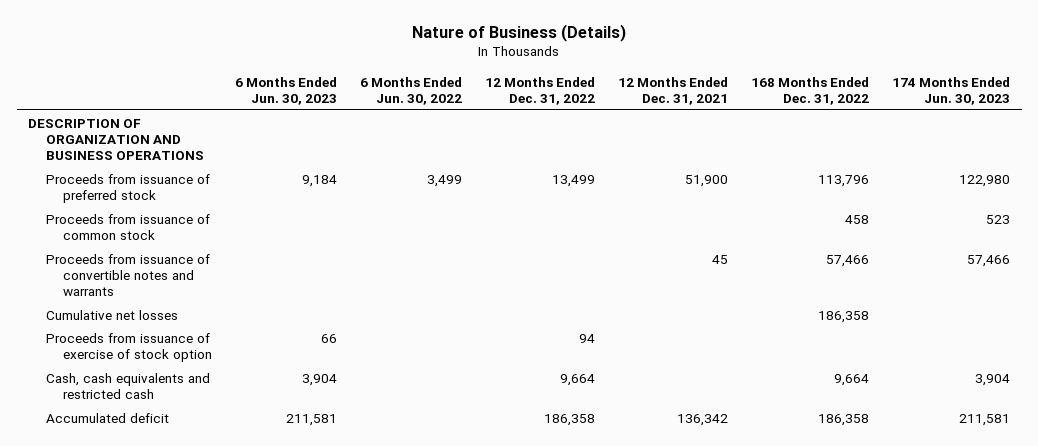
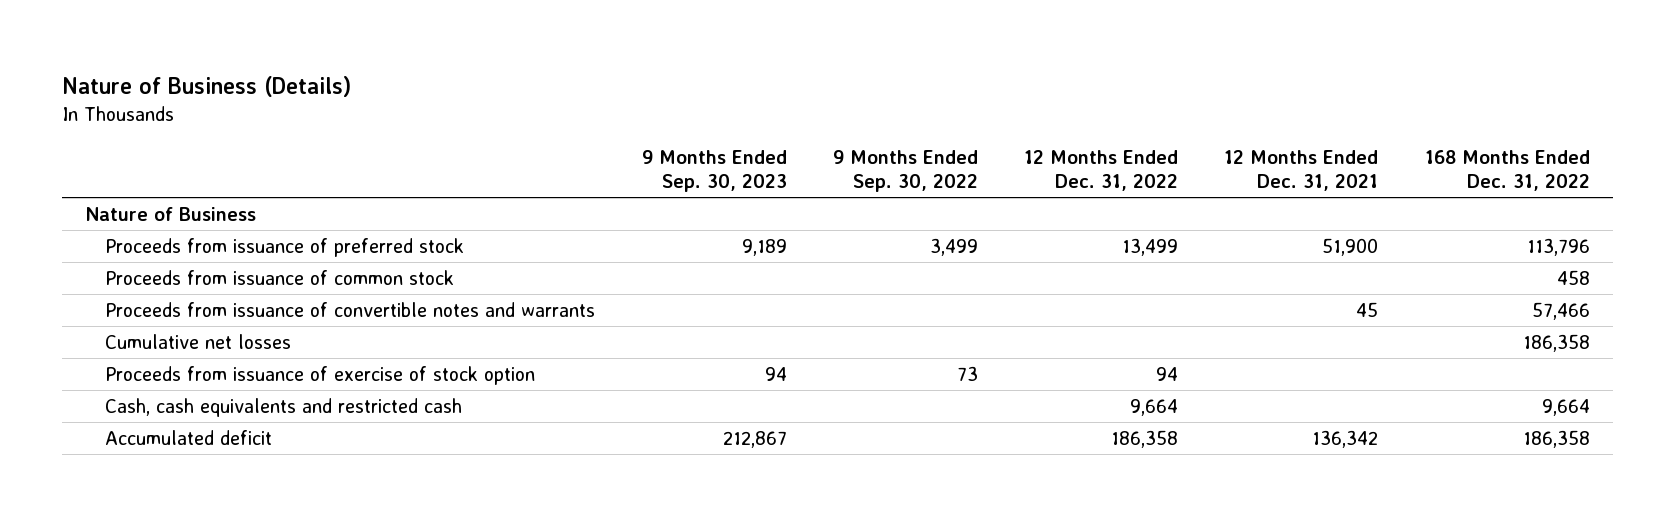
[235,76,338,105] 6 Months Ended Jun. 30, 2023 -> none
[360,76,463,105] 6 Months Ended Jun. 30, 2022 -> none
[892,76,1011,105] 174 Months Ended Jun. 30, 2023 -> none
none -> [641,150,787,193] 9 Months Ended Sep. 30, 2023
none -> [832,150,978,193] 9 Months Ended Sep. 30, 2022
[28,118,204,161] DESCRIPTION OF ORGANIZATION AND BUSINESS OPERATIONS -> [85,207,257,222] Nature of Business

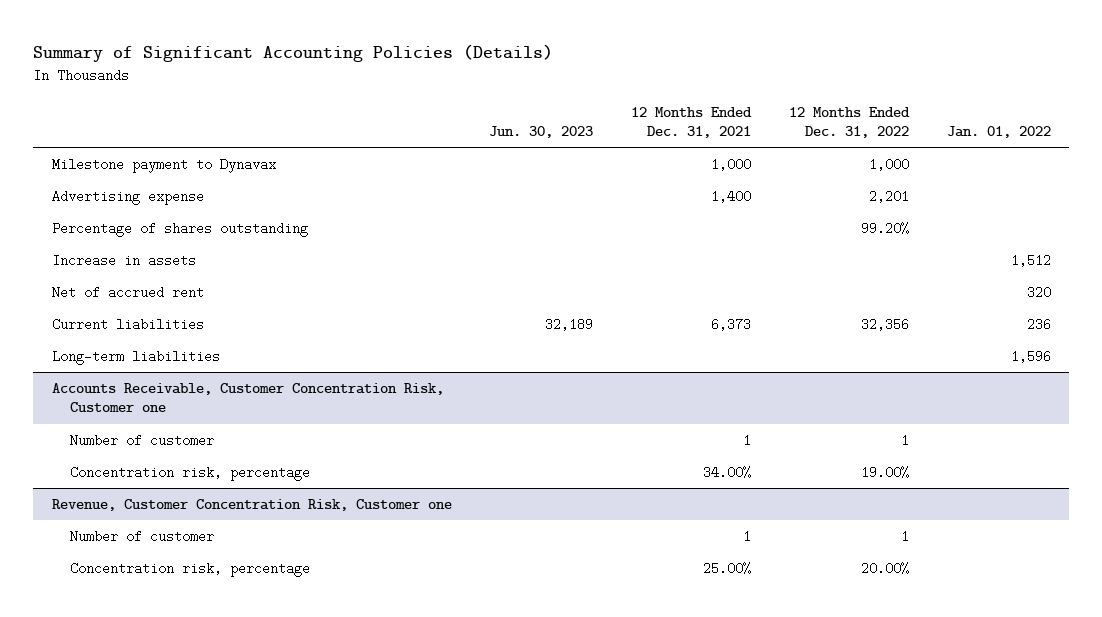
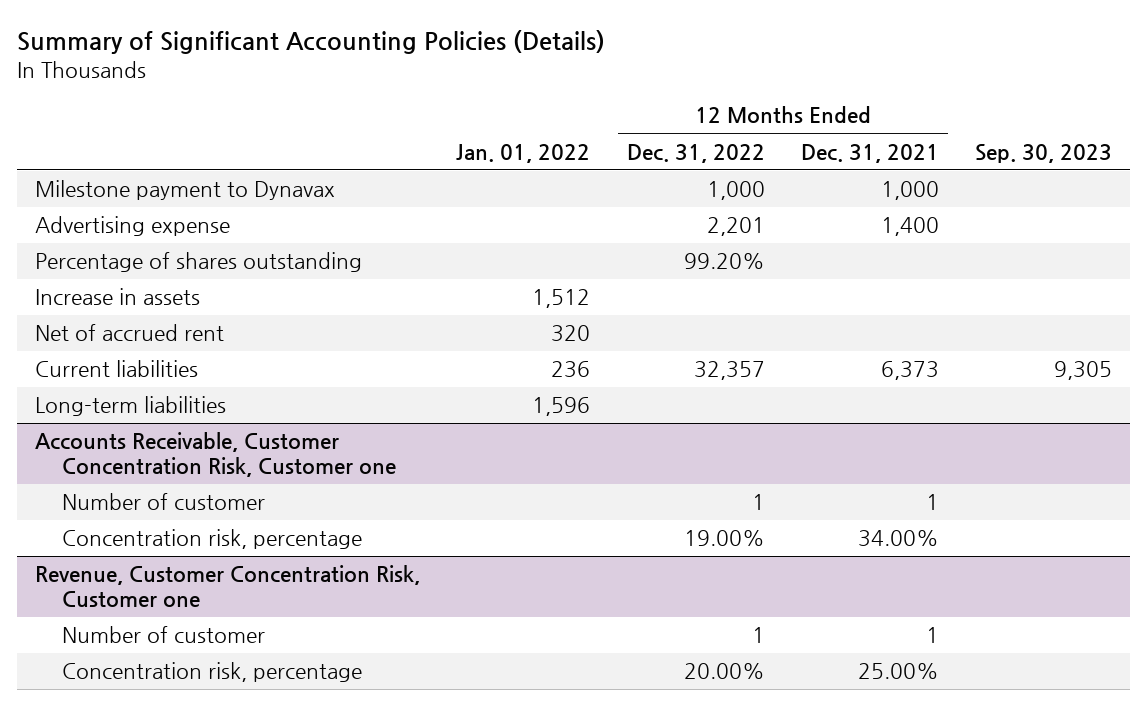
[489,126,594,139] Jun. 30, 2023 -> none
none -> [974,143,1112,163] Sep. 30, 2023
[860,317,909,331] 32,356 -> [693,361,765,381] 32,357

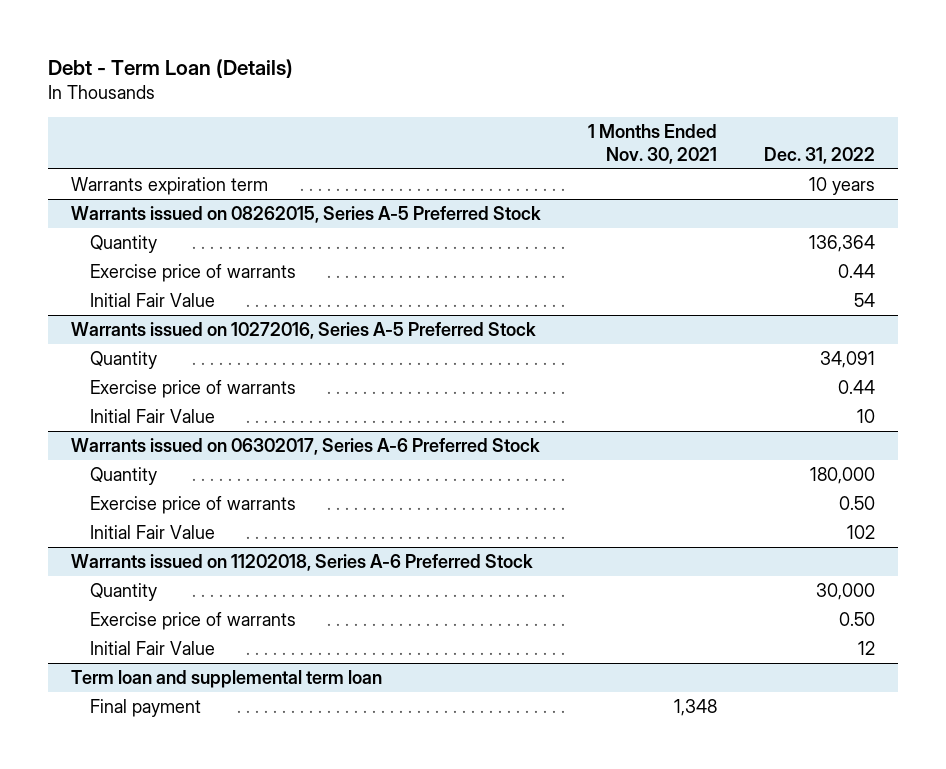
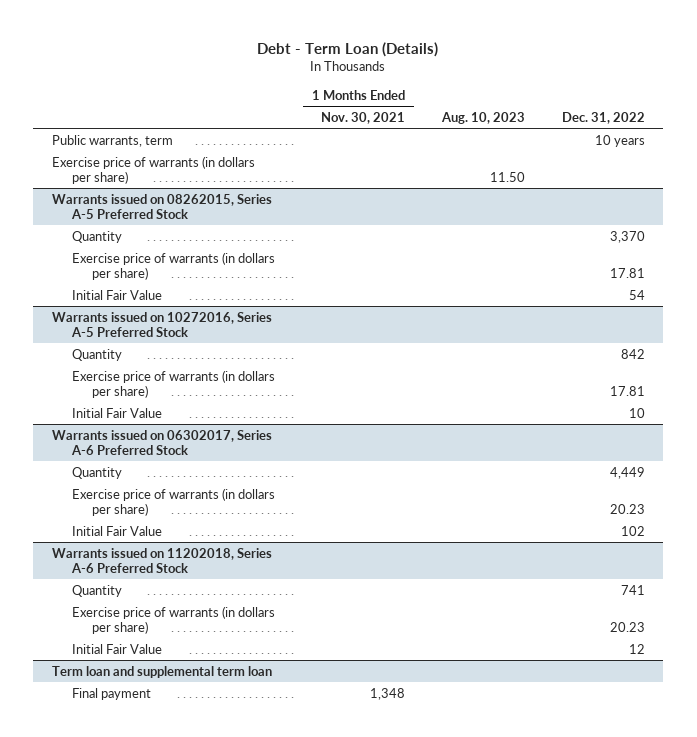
none -> [440,111,525,124] Aug. 10, 2023
[71,176,269,195] Warrants expiration term -> [51,134,173,147] Public warrants, term
none -> [51,155,255,185] Exercise price of warrants (in dollars per share)
[808,234,875,252] 136,364 -> [609,230,645,243] 3,370
[90,263,297,282] Exercise price of warrants -> [72,251,276,281] Exercise price of warrants (in dollars per share)
[837,263,875,278] 0.44 -> [609,268,645,279] 17.81
[819,350,875,368] 34,091 -> [620,348,645,359] 842
[90,379,297,398] Exercise price of warrants -> [72,369,276,399] Exercise price of warrants (in dollars per share)
[837,379,875,394] 0.44 -> [609,386,645,397] 17.81
[809,466,875,484] 180,000 -> [609,466,645,479] 4,449
[90,495,297,514] Exercise price of warrants -> [72,487,276,517] Exercise price of warrants (in dollars per share)
[838,495,875,510] 0.50 -> [609,504,645,515] 20.23
[815,582,875,600] 30,000 -> [620,584,645,595] 741
[90,611,297,630] Exercise price of warrants -> [72,605,276,635] Exercise price of warrants (in dollars per share)
[838,611,875,626] 0.50 -> [609,622,645,633] 20.23

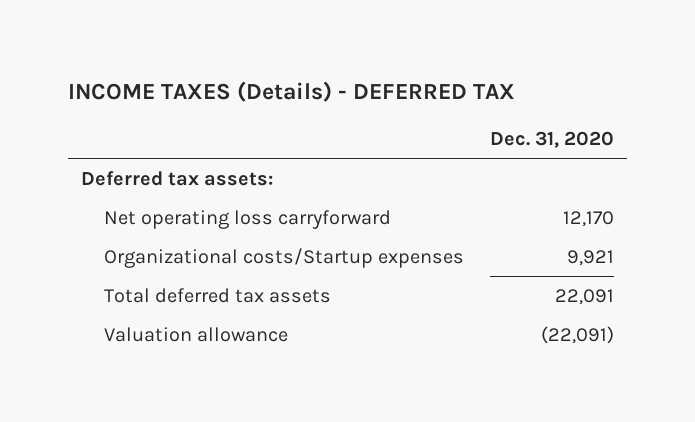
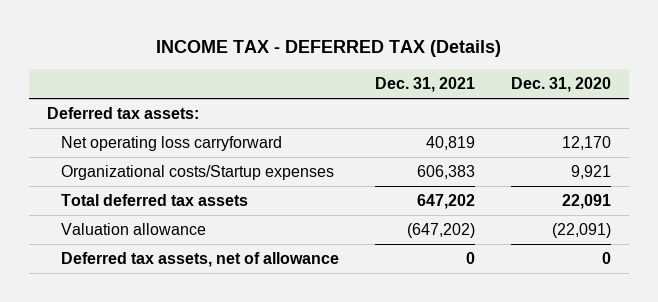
[67,81,515,103] INCOME TAXES (Details) - DEFERRED TAX -> [155,40,501,58] INCOME TAX - DEFERRED TAX (Details)
none -> [375,77,476,93] Dec. 31, 2021
none -> [61,252,340,268] Deferred tax assets, net of allowance

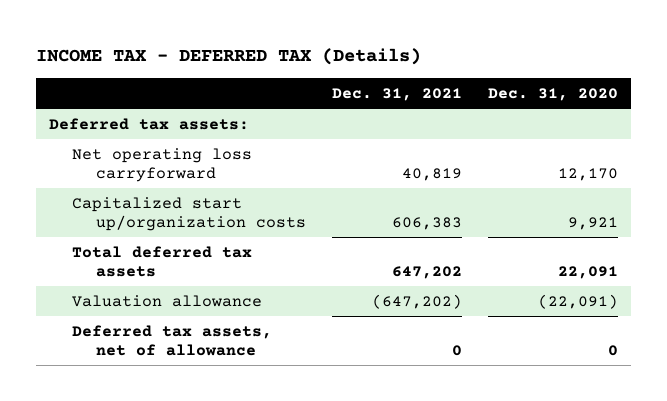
[61,165,335,181] Organizational costs/Startup expenses -> [72,196,306,231] Capitalized start up/organization costs

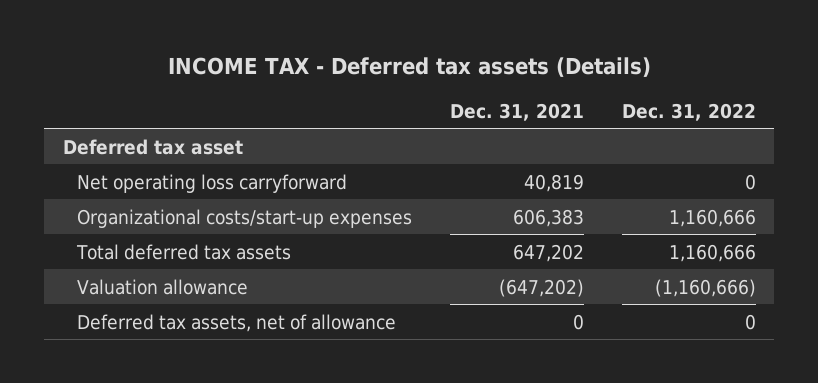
[35,48,421,66] INCOME TAX - DEFERRED TAX (Details) -> [168,56,652,77] INCOME TAX - Deferred tax assets (Details)
[488,87,619,101] Dec. 31, 2020 -> none
none -> [621,102,756,121] Dec. 31, 2022
[48,117,249,130] Deferred tax assets: -> [62,138,243,155] Deferred tax asset
[72,196,306,231] Capitalized start up/organization costs -> [77,208,413,228] Organizational costs/start-up expenses

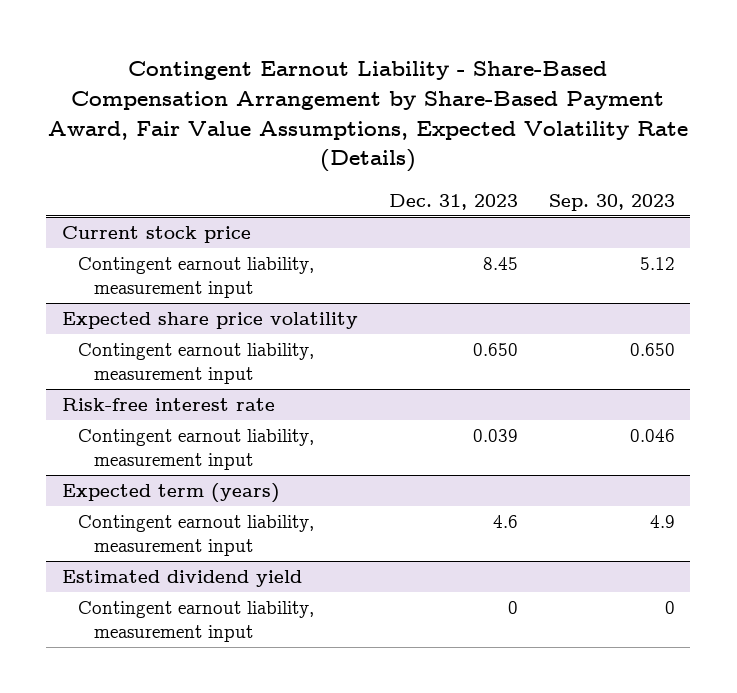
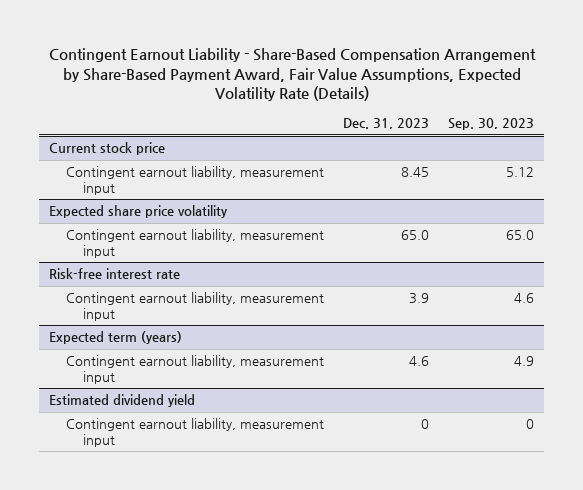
[472,343,518,357] 0.650 -> [401,230,430,241] 65.0
[629,343,675,357] 0.650 -> [506,230,535,241] 65.0
[472,429,518,443] 0.039 -> [409,293,430,305] 3.9
[629,429,675,443] 0.046 -> [514,293,535,304] 4.6

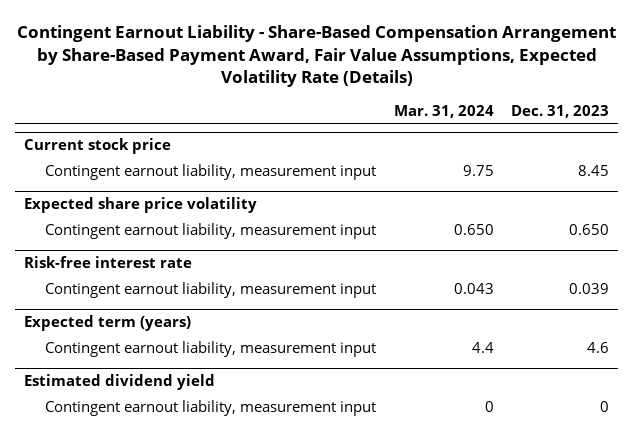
[448,118,535,131] Sep. 30, 2023 -> none
none -> [393,104,494,118] Mar. 31, 2024
[401,230,430,241] 65.0 -> [569,223,610,235] 0.650
[409,293,430,305] 3.9 -> [569,282,610,294] 0.039

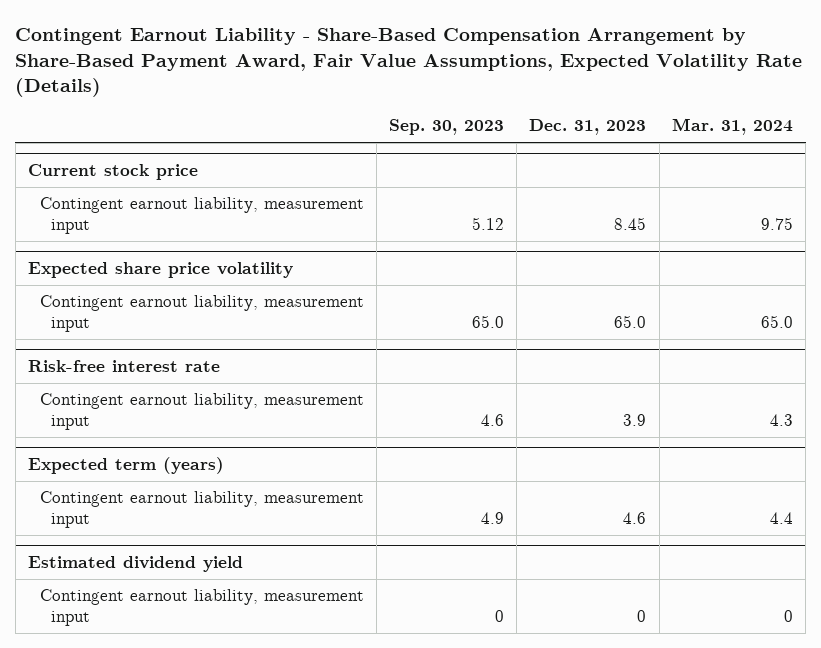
none -> [388,119,504,136] Sep. 30, 2023
[453,223,494,235] 0.650 -> [760,314,793,328] 65.0
[569,223,610,235] 0.650 -> [614,314,647,328] 65.0
[453,282,494,294] 0.043 -> [769,413,793,426] 4.3
[569,282,610,294] 0.039 -> [623,413,647,426] 3.9

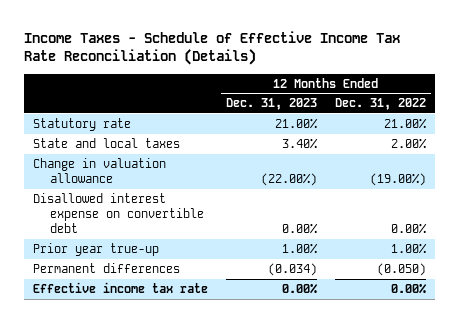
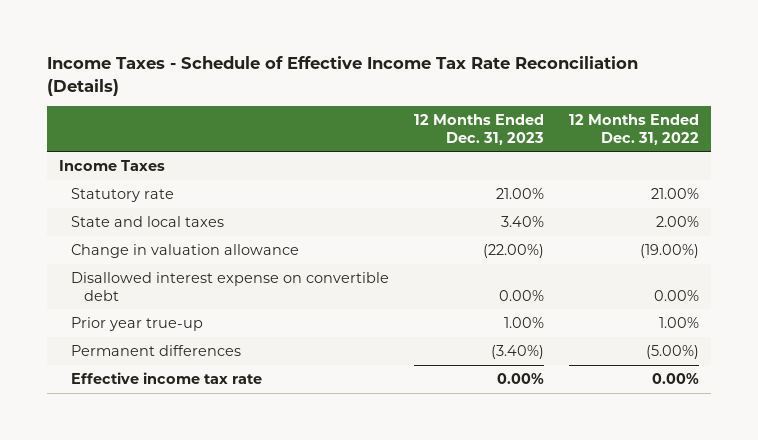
none -> [58,159,165,171] Income Taxes
[267,263,317,277] (0.034) -> [490,344,544,359] (3.40%)
[377,263,427,277] (0.050) -> [645,344,699,359] (5.00%)

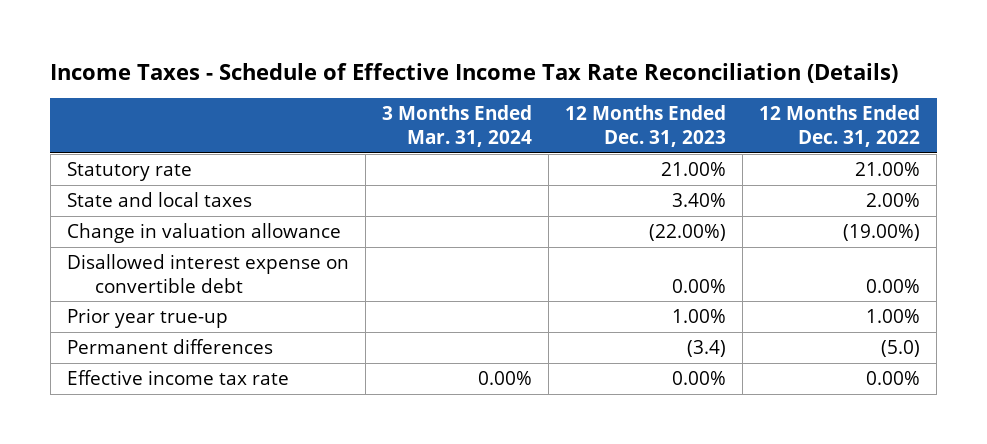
none -> [382,105,533,147] 3 Months Ended Mar. 31, 2024
[58,159,165,171] Income Taxes -> none
[490,344,544,359] (3.40%) -> [687,340,727,358] (3.4)
[645,344,699,359] (5.00%) -> [881,340,921,358] (5.0)

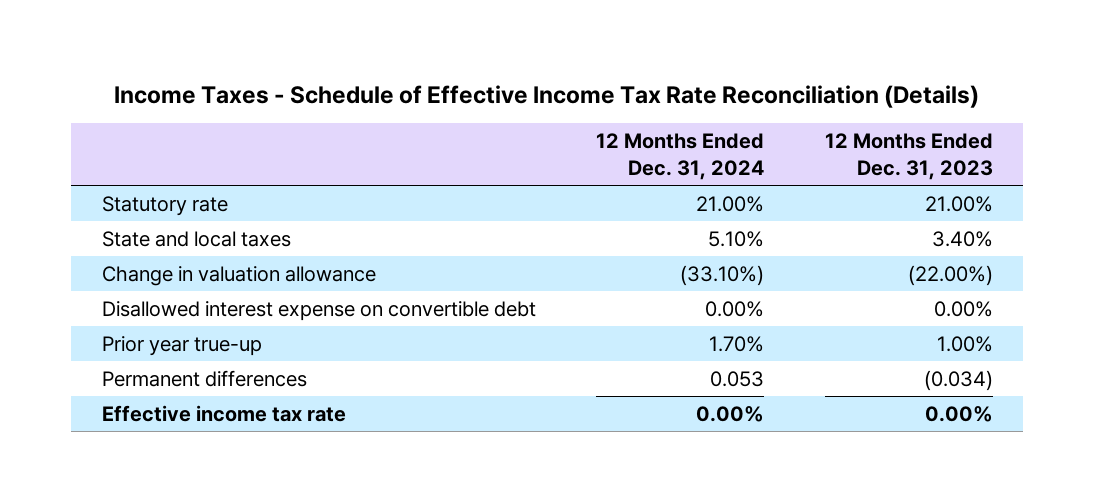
[382,105,533,147] 3 Months Ended Mar. 31, 2024 -> none
[759,105,921,147] 12 Months Ended Dec. 31, 2022 -> none
none -> [596,133,765,180] 12 Months Ended Dec. 31, 2024
[687,340,727,358] (3.4) -> [923,369,993,391] (0.034)

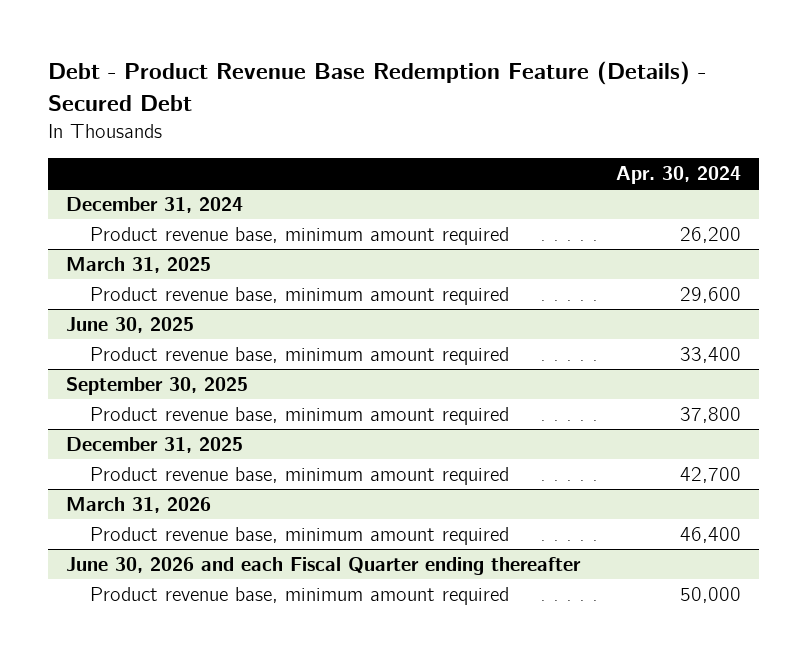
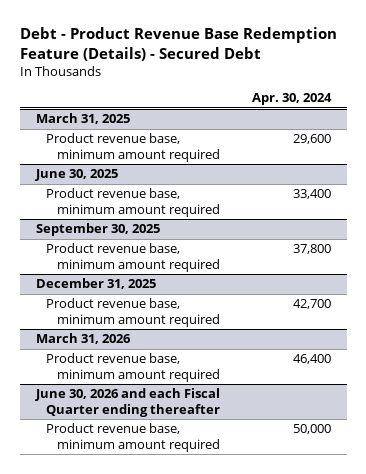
[66,197,244,214] December 31, 2024 -> none
[89,227,509,246] Product revenue base, minimum amount required -> none

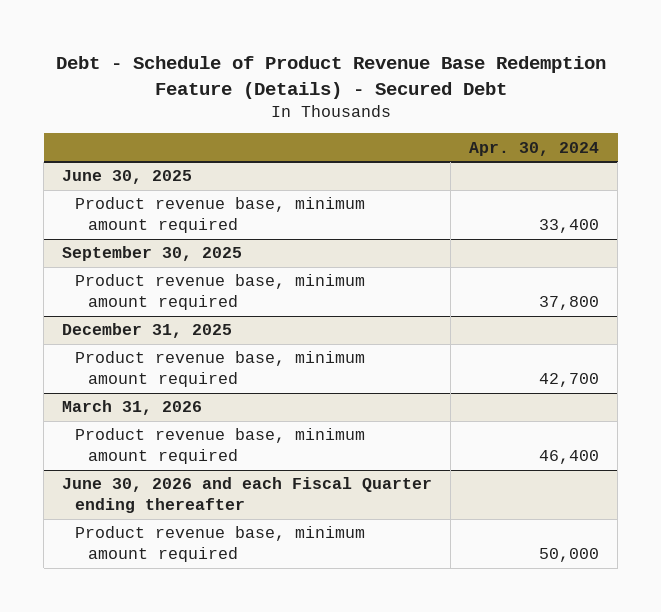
[19,27,337,61] Debt - Product Revenue Base Redemption Feature (Details) - Secured Debt -> [55,56,606,99] Debt - Schedule of Product Revenue Base Redemption Feature (Details) - Secured Debt
[35,113,130,125] March 31, 2025 -> none
[46,133,221,162] Product revenue base, minimum amount required -> none

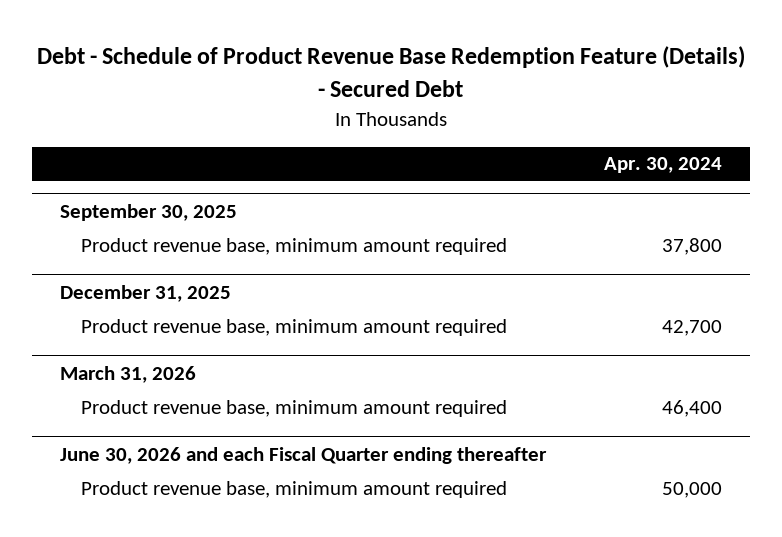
[62,170,193,185] June 30, 2025 -> none
[75,197,366,234] Product revenue base, minimum amount required -> none

